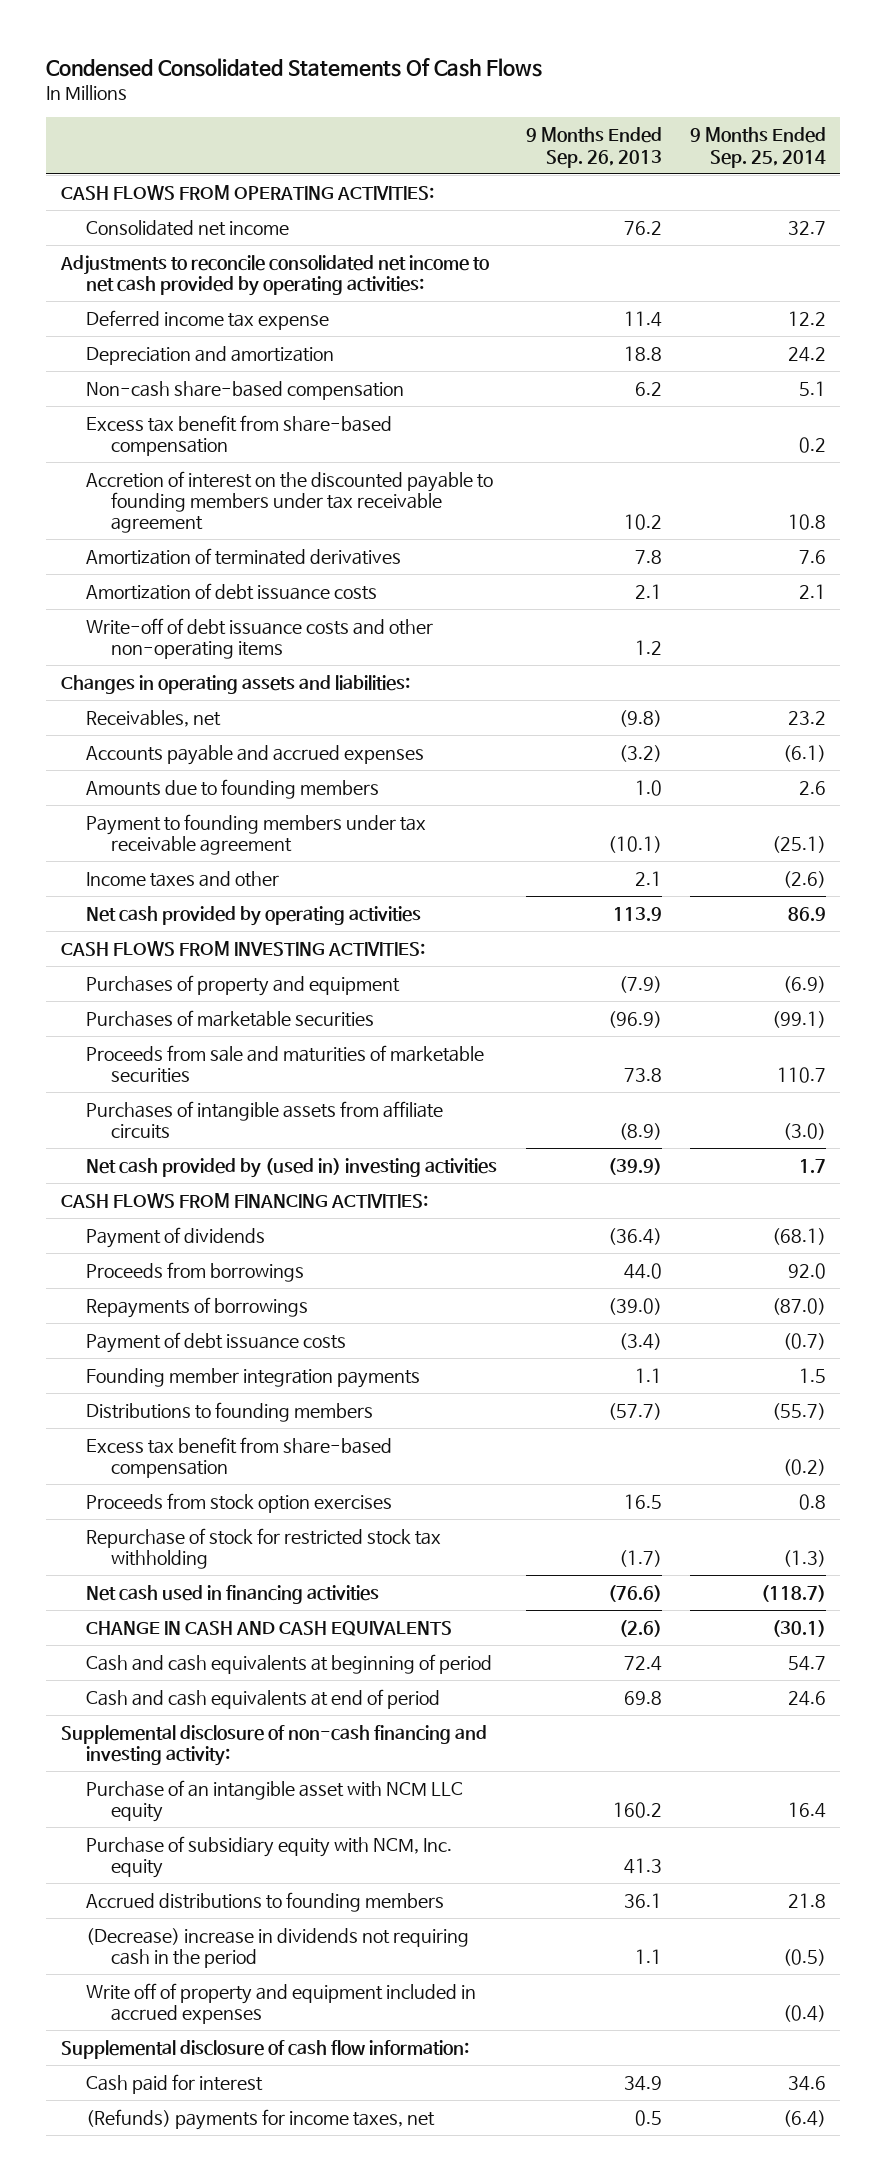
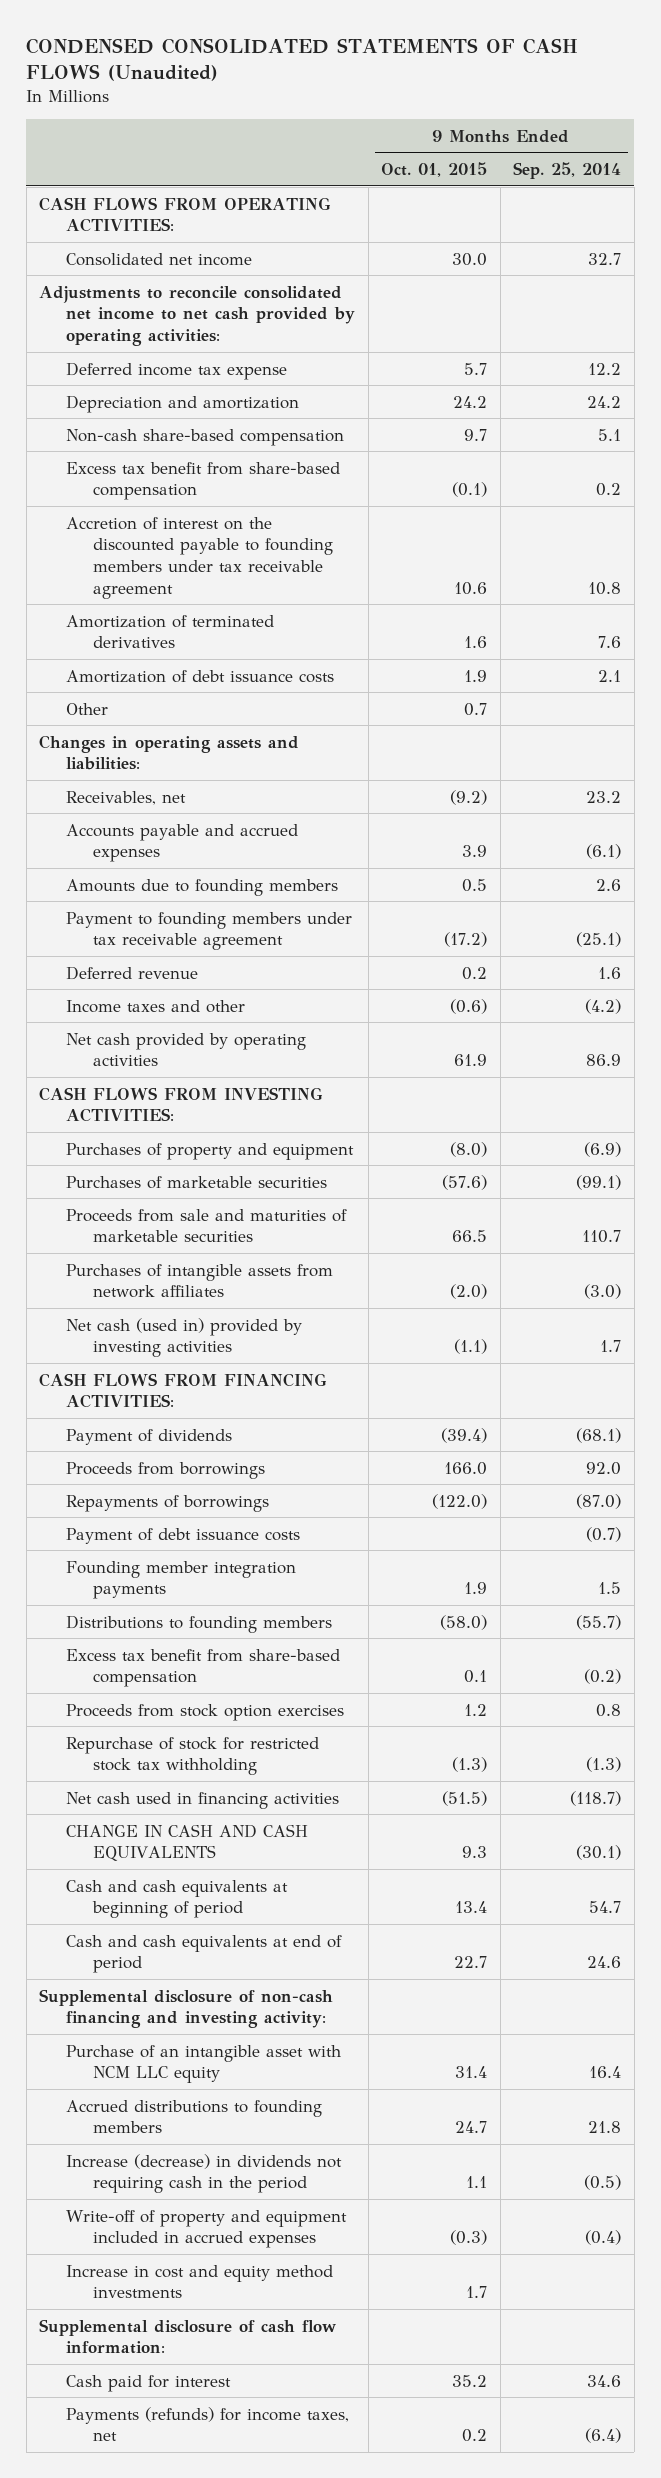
[46,57,543,77] Condensed Consolidated Statements Of Cash Flows -> [26,37,578,82] CONDENSED CONSOLIDATED STATEMENTS OF CASH FLOWS (Unaudited)
[525,127,662,168] 9 Months Ended Sep. 26, 2013 -> none
none -> [381,162,488,178] Oct. 01, 2015
[86,618,434,660] Write-off of debt issuance costs and other non-operating items -> none
none -> [66,702,109,715] Other
none -> [66,965,199,980] Deferred revenue
[783,871,827,889] (2.6) -> [585,998,622,1014] (4.2)
[86,1101,444,1140] Purchases of intangible assets from affiliate circuits -> [66,1263,334,1299] Purchases of intangible assets from network affiliates
[86,1158,498,1179] Net cash provided by (used in) investing activities -> [66,1317,303,1358] Net cash (used in) provided by investing activities
[86,1836,453,1879] Purchase of subsidiary equity with NCM, Inc. equity -> none
[86,1928,470,1969] (Decrease) increase in dividends not requiring cash in the period -> [66,2153,343,2194] Increase (decrease) in dividends not requiring cash in the period
[86,1983,477,2025] Write off of property and equipment included in accrued expenses -> [66,2209,348,2249] Write-off of property and equipment included in accrued expenses
none -> [66,2264,334,2299] Increase in cost and equity method investments
[86,2109,436,2131] (Refunds) payments for income taxes, net -> [66,2406,350,2442] Payments (refunds) for income taxes, net

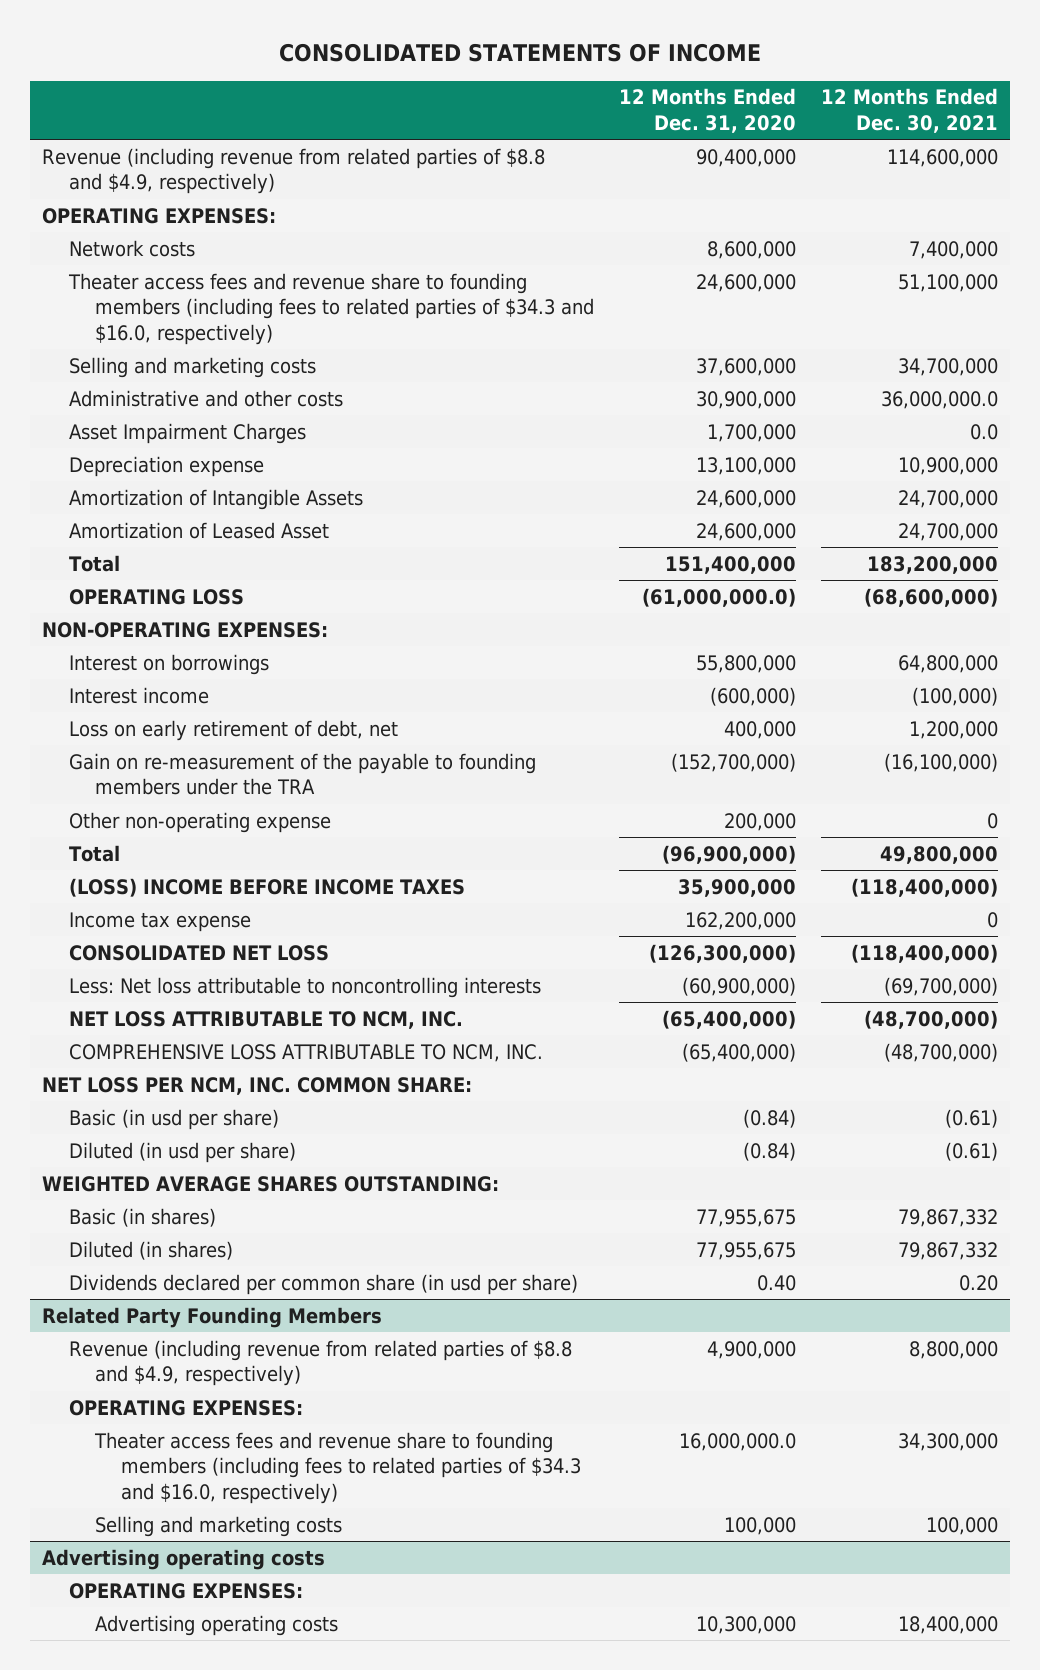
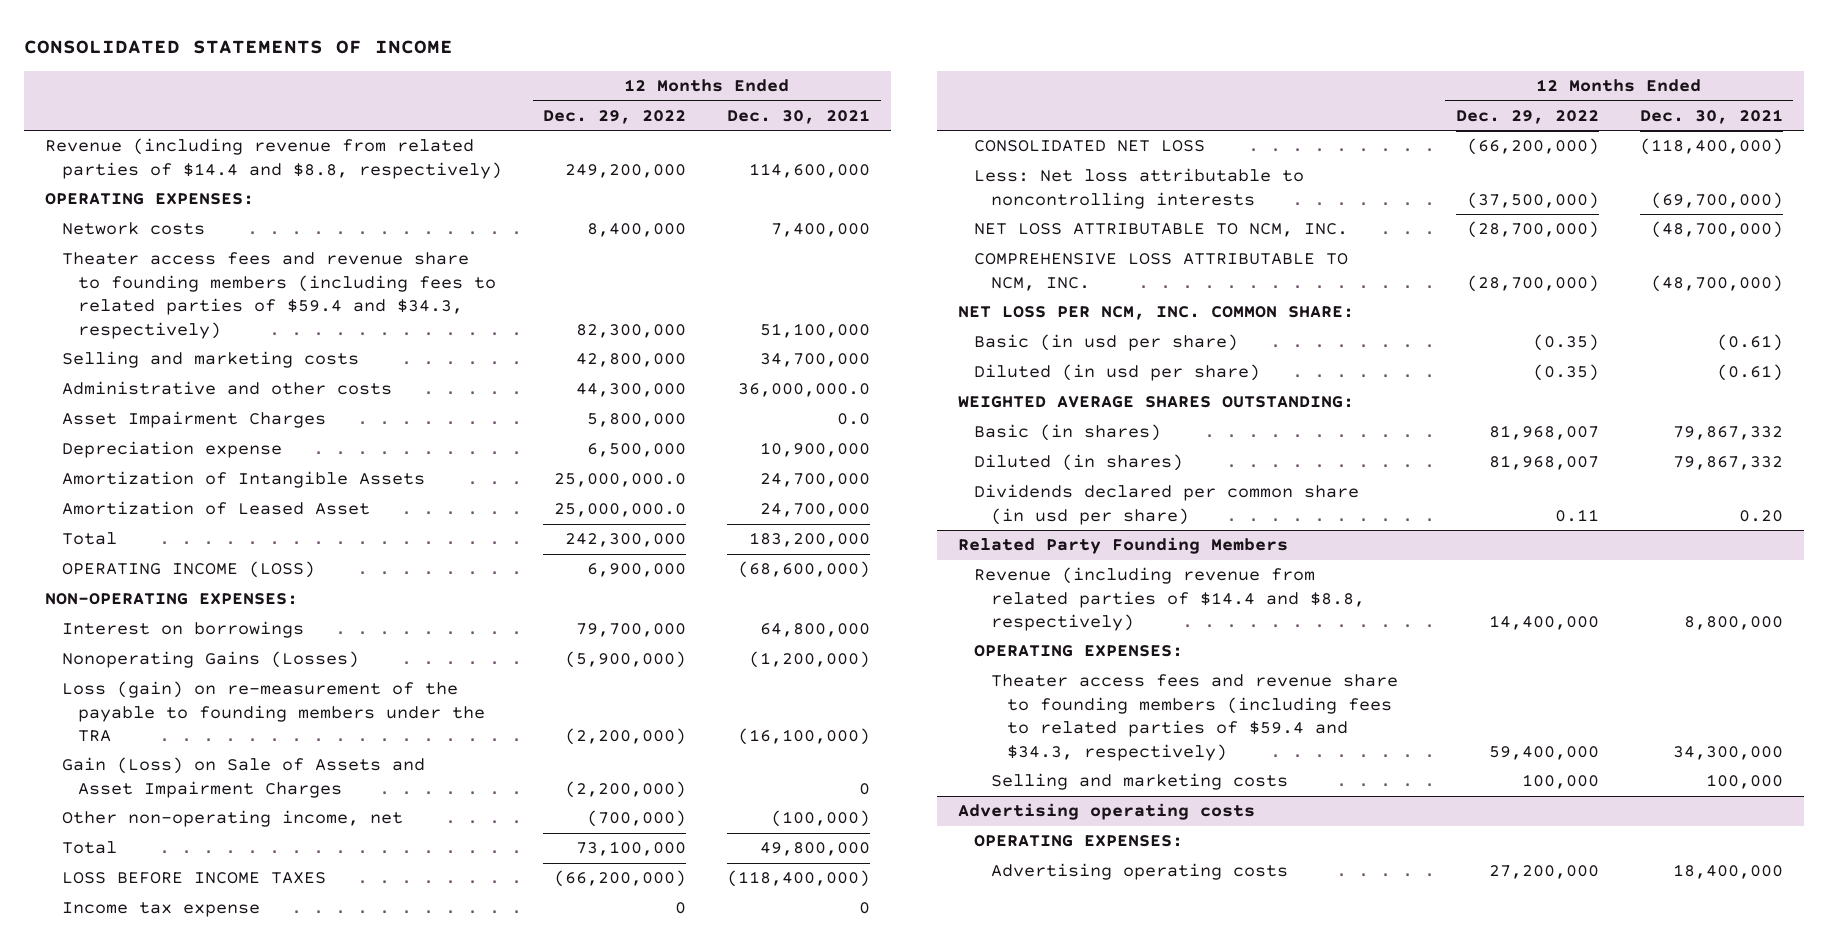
[618,88,796,134] 12 Months Ended Dec. 31, 2020 -> none
none -> [543,109,687,124] Dec. 29, 2022
[42,147,546,195] Revenue (including revenue from related parties of $8.8 and $4.9, respectively) -> [45,138,502,179] Revenue (including revenue from related parties of $14.4 and $8.8, respectively)
[67,272,594,346] Theater access fees and revenue share to founding members (including fees to related parties of $34.3 and $16.0, respectively) -> [61,252,497,339] Theater access fees and revenue share to founding members (including fees to related parties of $59.4 and $34.3, respectively)
[68,588,244,605] OPERATING LOSS -> [61,561,315,579] OPERATING INCOME (LOSS)
[68,686,209,704] Interest income -> none
[68,719,398,741] Loss on early retirement of debt, net -> none
none -> [61,651,359,669] Nonoperating Gains (Losses)
[68,752,536,796] Gain on re-measurement of the payable to founding members under the TRA -> [61,681,486,743] Loss (gain) on re-measurement of the payable to founding members under the TRA
none -> [61,757,425,798] Gain (Loss) on Sale of Assets and Asset Impairment Charges
[68,811,331,833] Other non-operating expense -> [61,810,403,828] Other non-operating income, net
[986,812,998,829] 0 -> [771,810,871,828] (100,000)
[68,877,465,897] (LOSS) INCOME BEFORE INCOME TAXES -> [61,872,326,885] LOSS BEFORE INCOME TAXES
[68,1339,572,1387] Revenue (including revenue from related parties of $8.8 and $4.9, respectively) -> [974,567,1365,632] Revenue (including revenue from related parties of $14.4 and $8.8, respectively)
[93,1431,581,1505] Theater access fees and revenue share to founding members (including fees to related parties of $34.3 and $16.0, respectively) -> [990,674,1398,761] Theater access fees and revenue share to founding members (including fees to related parties of $59.4 and $34.3, respectively)

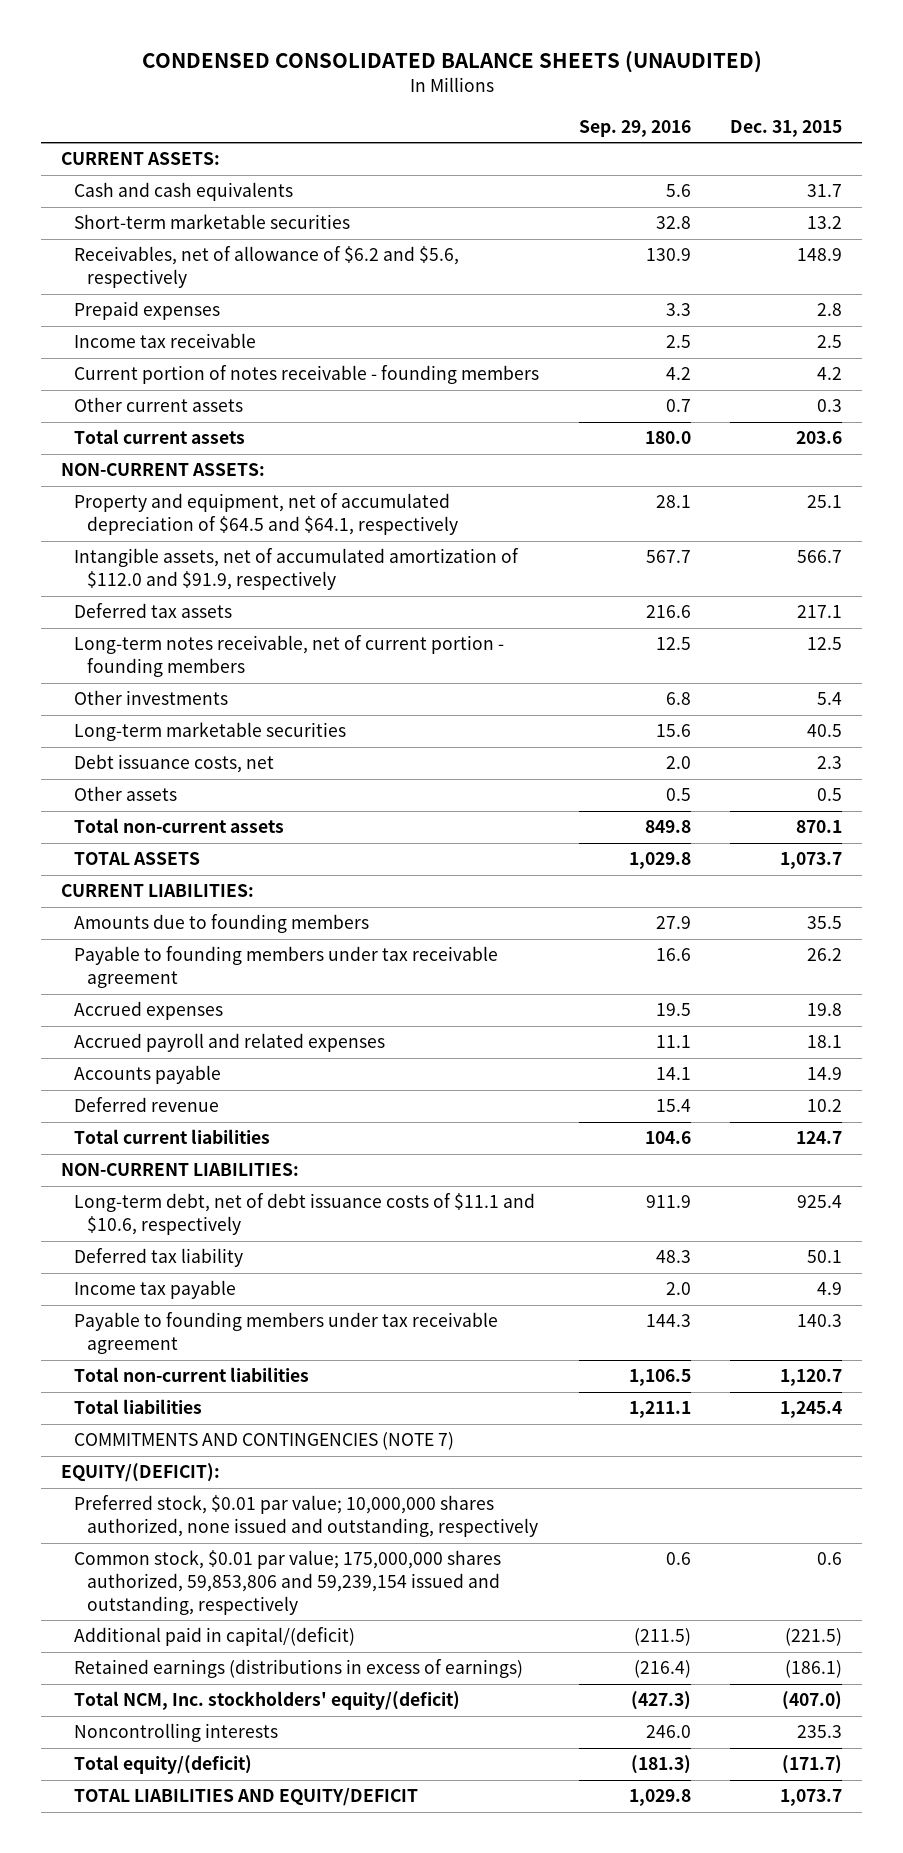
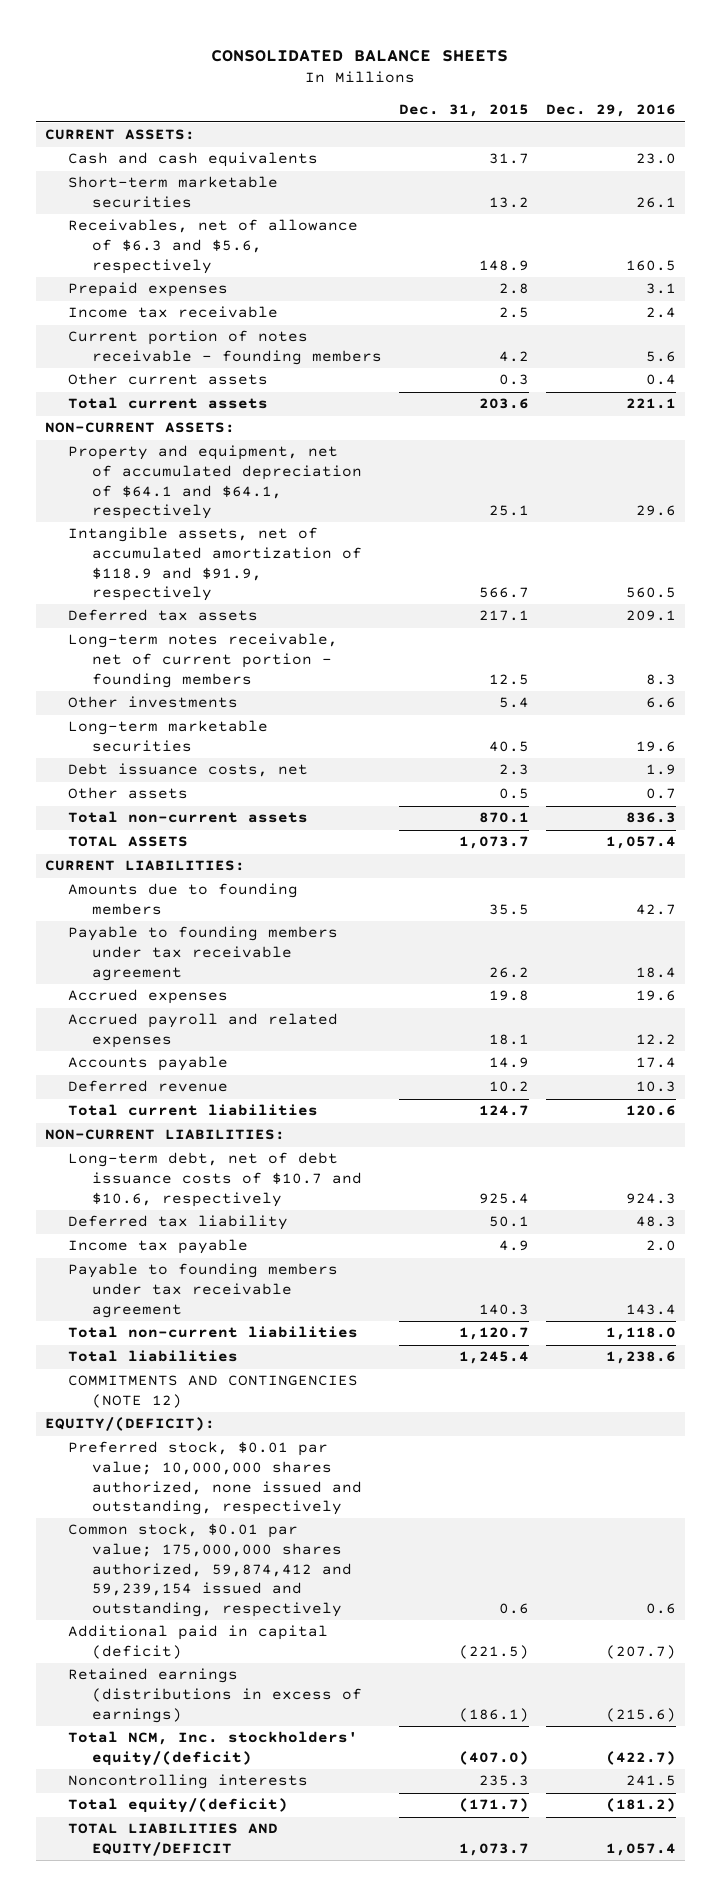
[141,51,762,74] CONDENSED CONSOLIDATED BALANCE SHEETS (UNAUDITED) -> [211,49,509,62] CONSOLIDATED BALANCE SHEETS
[578,119,691,137] Sep. 29, 2016 -> none
none -> [546,104,677,118] Dec. 29, 2016
[73,246,459,289] Receivables, net of allowance of $6.2 and $5.6, respectively -> [68,219,359,274] Receivables, net of allowance of $6.3 and $5.6, respectively
[73,493,459,536] Property and equipment, net of accumulated depreciation of $64.5 and $64.1, respectively -> [68,445,362,520] Property and equipment, net of accumulated depreciation of $64.1 and $64.1, respectively
[73,548,519,591] Intangible assets, net of accumulated amortization of $112.0 and $91.9, respectively -> [68,527,362,602] Intangible assets, net of accumulated amortization of $118.9 and $91.9, respectively
[73,1193,535,1236] Long-term debt, net of debt issuance costs of $11.1 and $10.6, respectively -> [68,1152,362,1207] Long-term debt, net of debt issuance costs of $10.7 and $10.6, respectively
[73,1432,454,1451] COMMITMENTS AND CONTINGENCIES (NOTE 7) -> [68,1375,359,1409] COMMITMENTS AND CONTINGENCIES (NOTE 12)
[73,1550,501,1615] Common stock, $0.01 par value; 175,000,000 shares authorized, 59,853,806 and 59,239,154 issued and outstanding, respectively -> [68,1523,352,1617] Common stock, $0.01 par value; 175,000,000 shares authorized, 59,874,412 and 59,239,154 issued and outstanding, respectively
[73,1627,355,1647] Additional paid in capital/(deficit) -> [68,1625,329,1660] Additional paid in capital (deficit)

